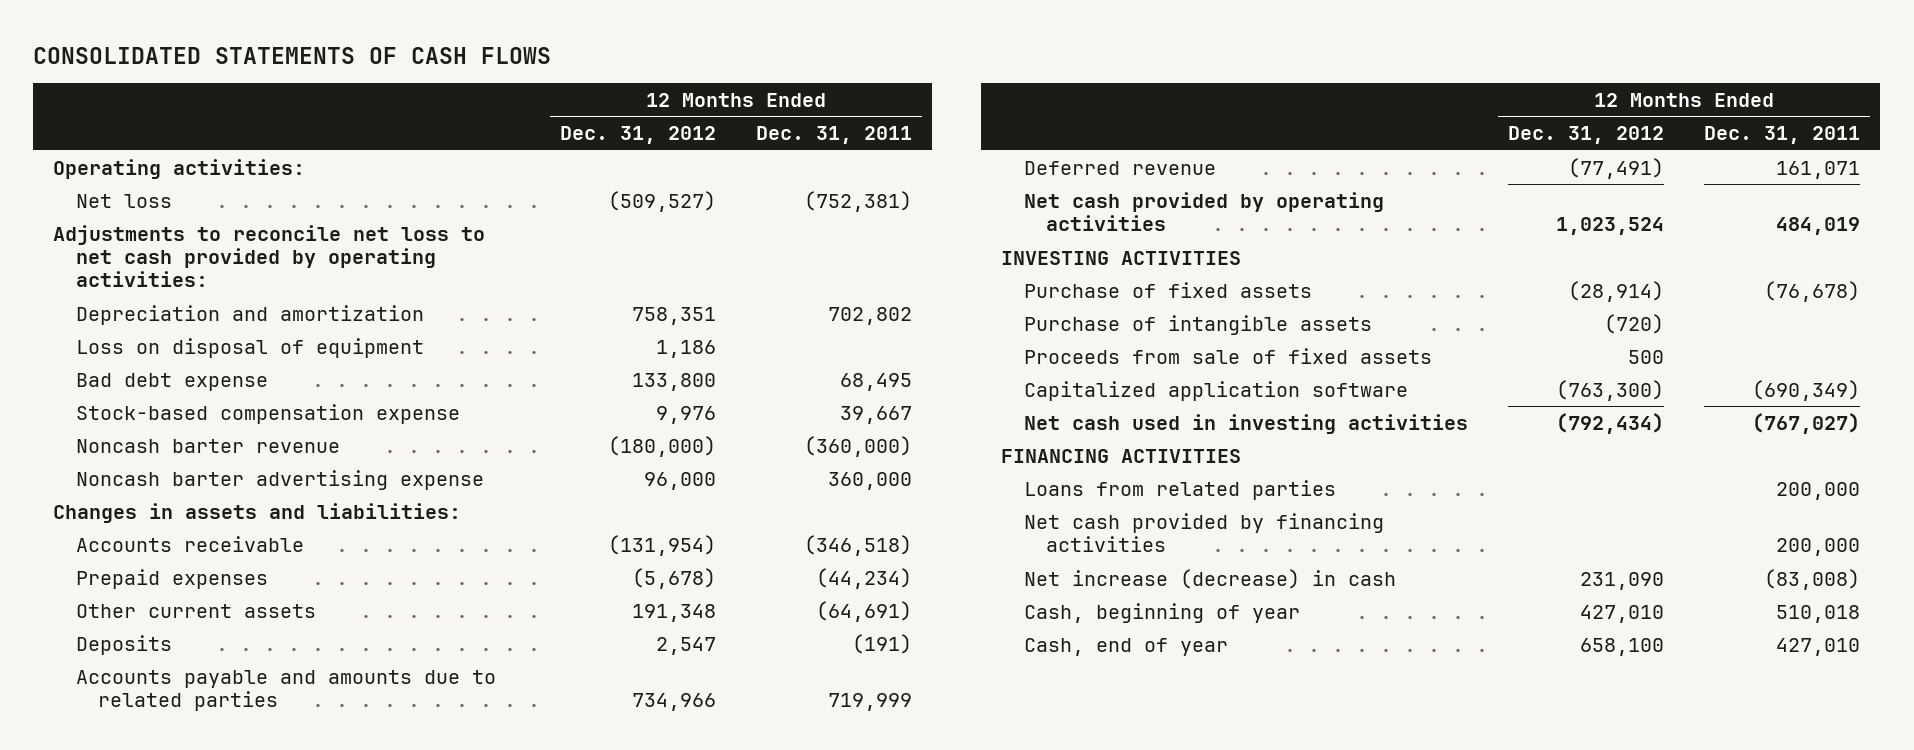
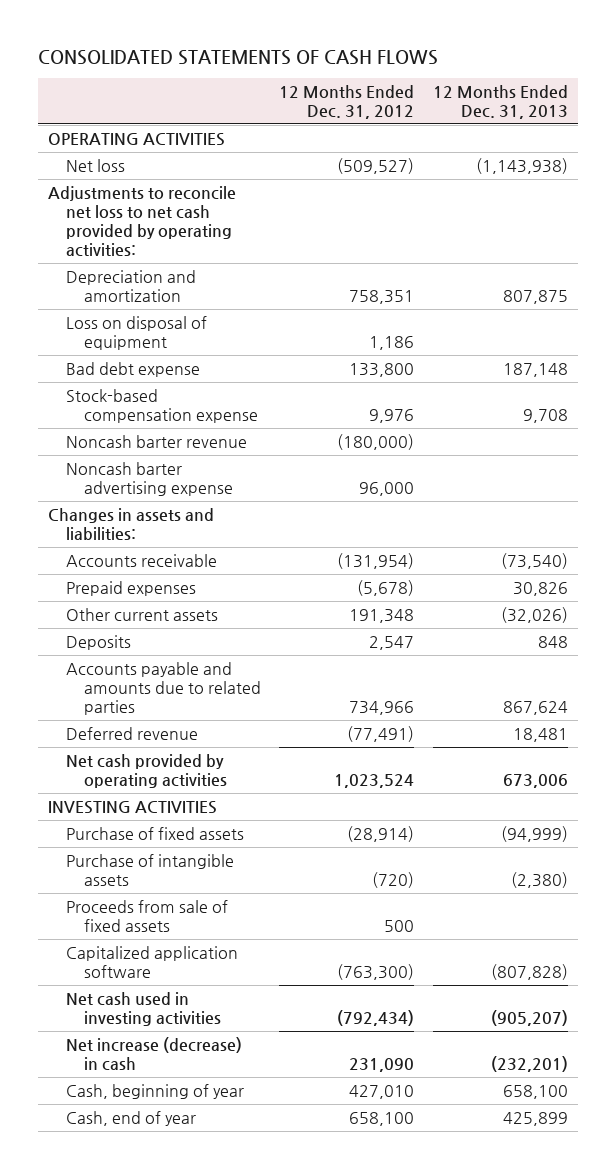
[756,126,913,145] Dec. 31, 2011 -> none
none -> [433,84,569,120] 12 Months Ended Dec. 31, 2013
[53,158,306,179] Operating activities: -> [47,132,225,146] OPERATING ACTIVITIES
[1001,448,1242,463] FINANCING ACTIVITIES -> none
[1023,479,1336,500] Loans from related parties -> none
[1023,512,1384,553] Net cash provided by financing activities -> none

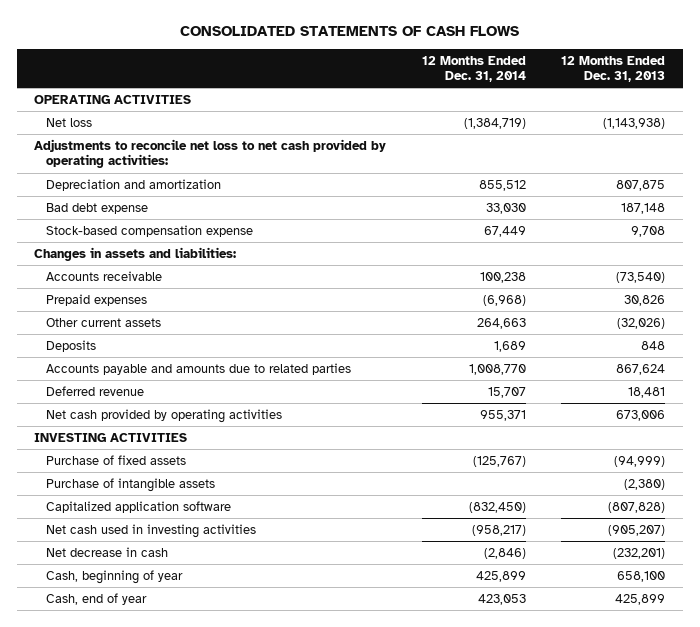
[279,84,415,120] 12 Months Ended Dec. 31, 2012 -> none
none -> [421,55,526,83] 12 Months Ended Dec. 31, 2014
[65,315,207,350] Loss on disposal of equipment -> none
[65,434,247,448] Noncash barter revenue -> none
[65,461,233,496] Noncash barter advertising expense -> none
[65,899,228,932] Proceeds from sale of fixed assets -> none
[65,1036,242,1071] Net increase (decrease) in cash -> [46,546,169,557] Net decrease in cash

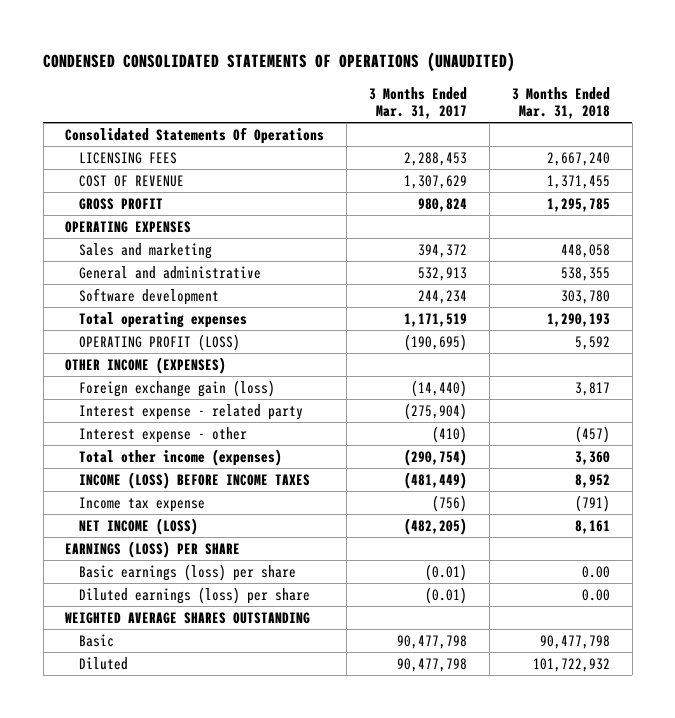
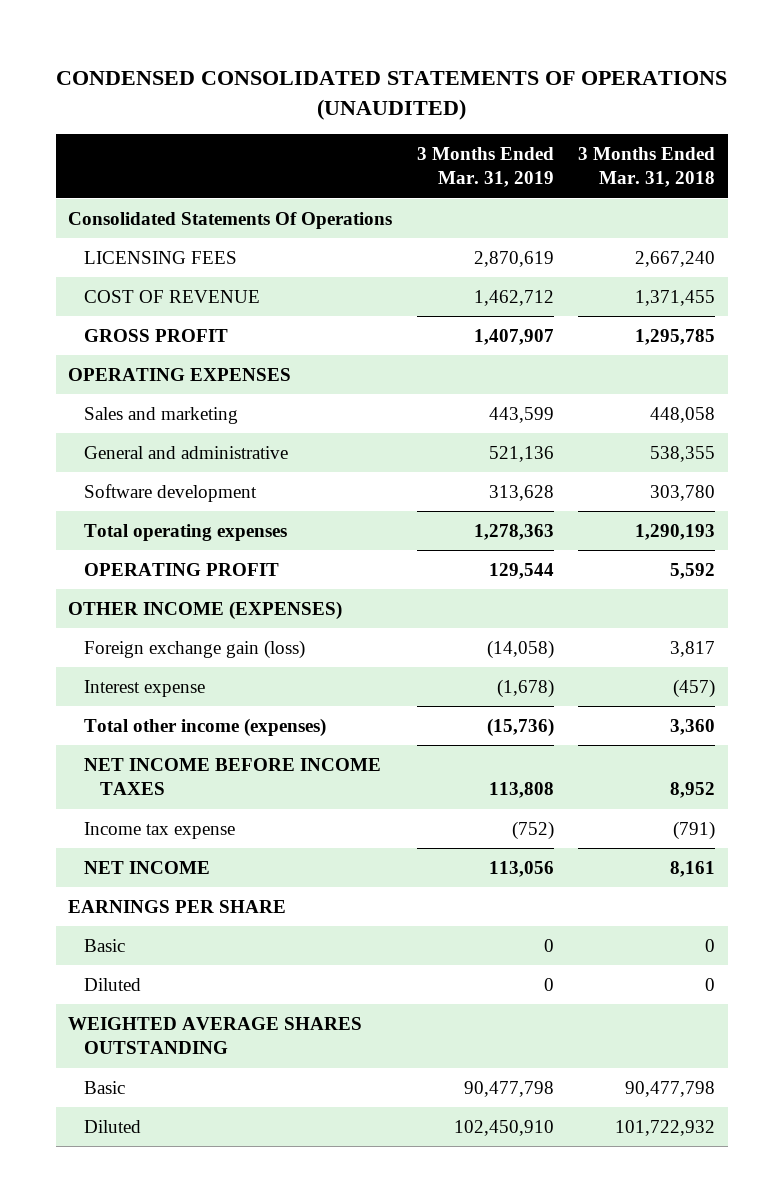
[369,86,468,120] 3 Months Ended Mar. 31, 2017 -> none
none -> [416,146,554,188] 3 Months Ended Mar. 31, 2019
[78,333,240,351] OPERATING PROFIT (LOSS) -> [83,562,279,576] OPERATING PROFIT
[78,403,303,420] Interest expense - related party -> none
[78,426,247,443] Interest expense - other -> [83,679,205,697] Interest expense
[78,471,310,489] INCOME (LOSS) BEFORE INCOME TAXES -> [83,757,381,796] NET INCOME BEFORE INCOME TAXES
[78,517,198,535] NET INCOME (LOSS) -> [83,860,210,874] NET INCOME
[65,540,241,558] EARNINGS (LOSS) PER SHARE -> [67,899,286,913] EARNINGS PER SHARE
[78,563,296,581] Basic earnings (loss) per share -> [83,938,125,952] Basic
[581,565,610,578] 0.00 -> [705,938,716,952] 0
[78,586,310,604] Diluted earnings (loss) per share -> [83,977,141,991] Diluted
[581,588,610,601] 0.00 -> [705,977,716,991] 0

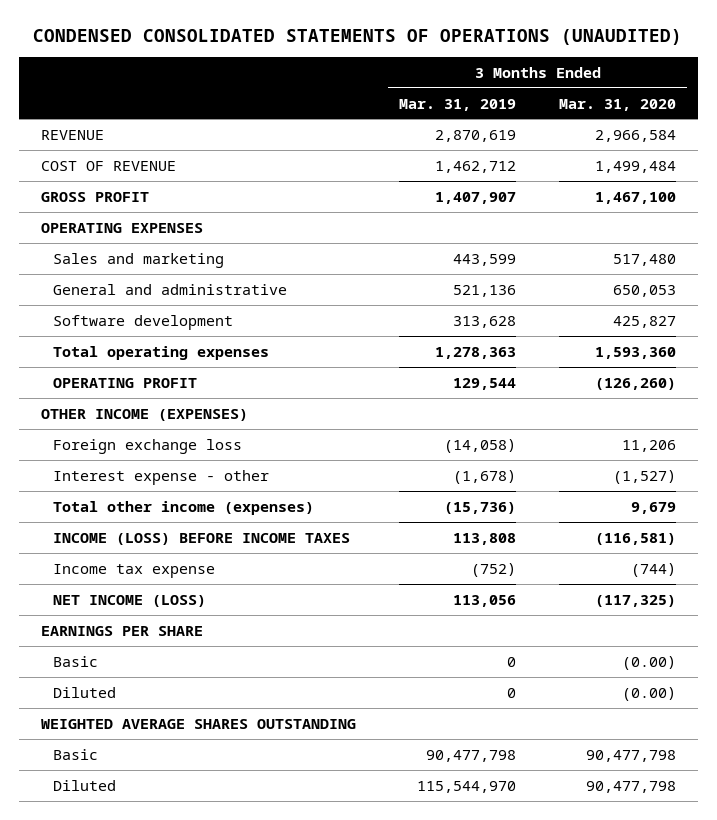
[578,146,716,188] 3 Months Ended Mar. 31, 2018 -> none
none -> [559,98,677,111] Mar. 31, 2020
[67,211,392,229] Consolidated Statements Of Operations -> none
[83,250,237,264] LICENSING FEES -> [40,129,104,140] REVENUE
[83,639,305,659] Foreign exchange gain (loss) -> [53,438,243,454] Foreign exchange loss
[83,679,205,697] Interest expense -> [53,469,270,485] Interest expense - other
[83,757,381,796] NET INCOME BEFORE INCOME TAXES -> [53,532,351,545] INCOME (LOSS) BEFORE INCOME TAXES
[83,860,210,874] NET INCOME -> [53,594,207,607] NET INCOME (LOSS)
[453,1119,554,1136] 102,450,910 -> [416,780,516,793] 115,544,970

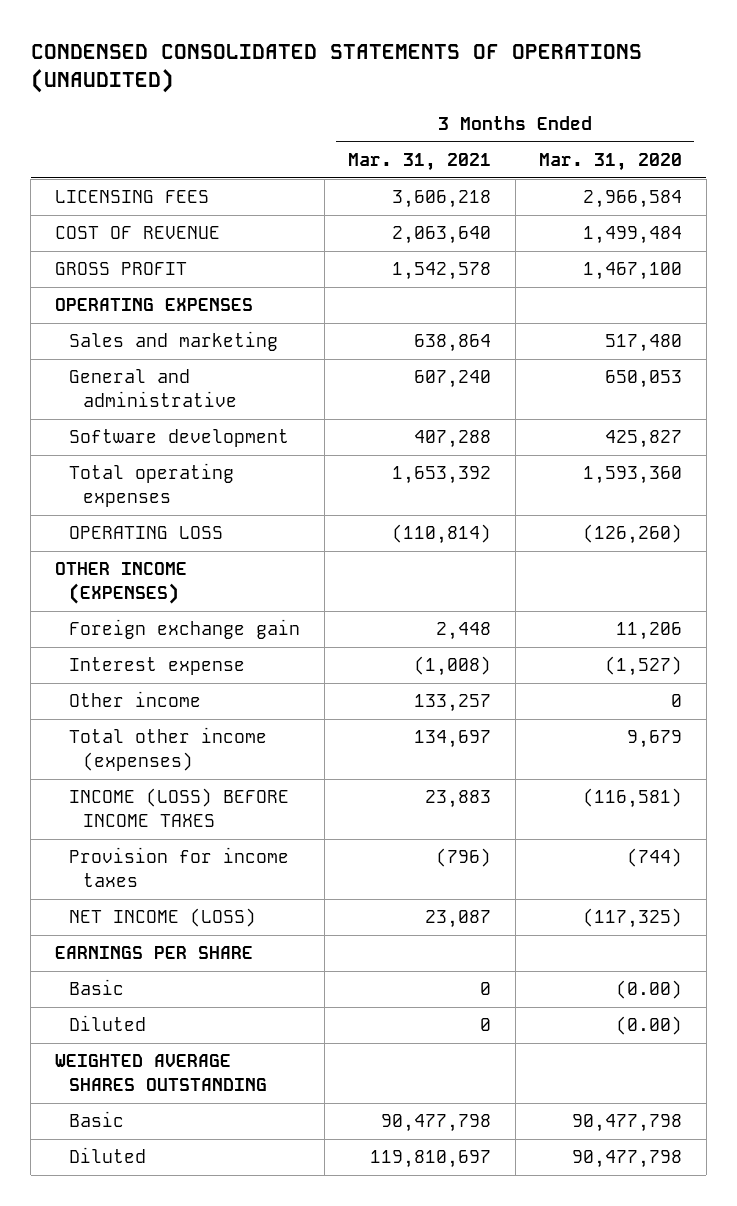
[398,98,516,111] Mar. 31, 2019 -> none
none -> [348,153,492,172] Mar. 31, 2021
[40,129,104,140] REVENUE -> [54,190,209,204] LICENSING FEES
[53,377,198,388] OPERATING PROFIT -> [69,526,224,540] OPERATING LOSS
[53,438,243,454] Foreign exchange loss -> [69,619,301,640] Foreign exchange gain
[53,469,270,485] Interest expense - other -> [69,657,246,676] Interest expense
none -> [69,691,202,708] Other income
[53,563,216,578] Income tax expense -> [69,847,290,887] Provision for income taxes

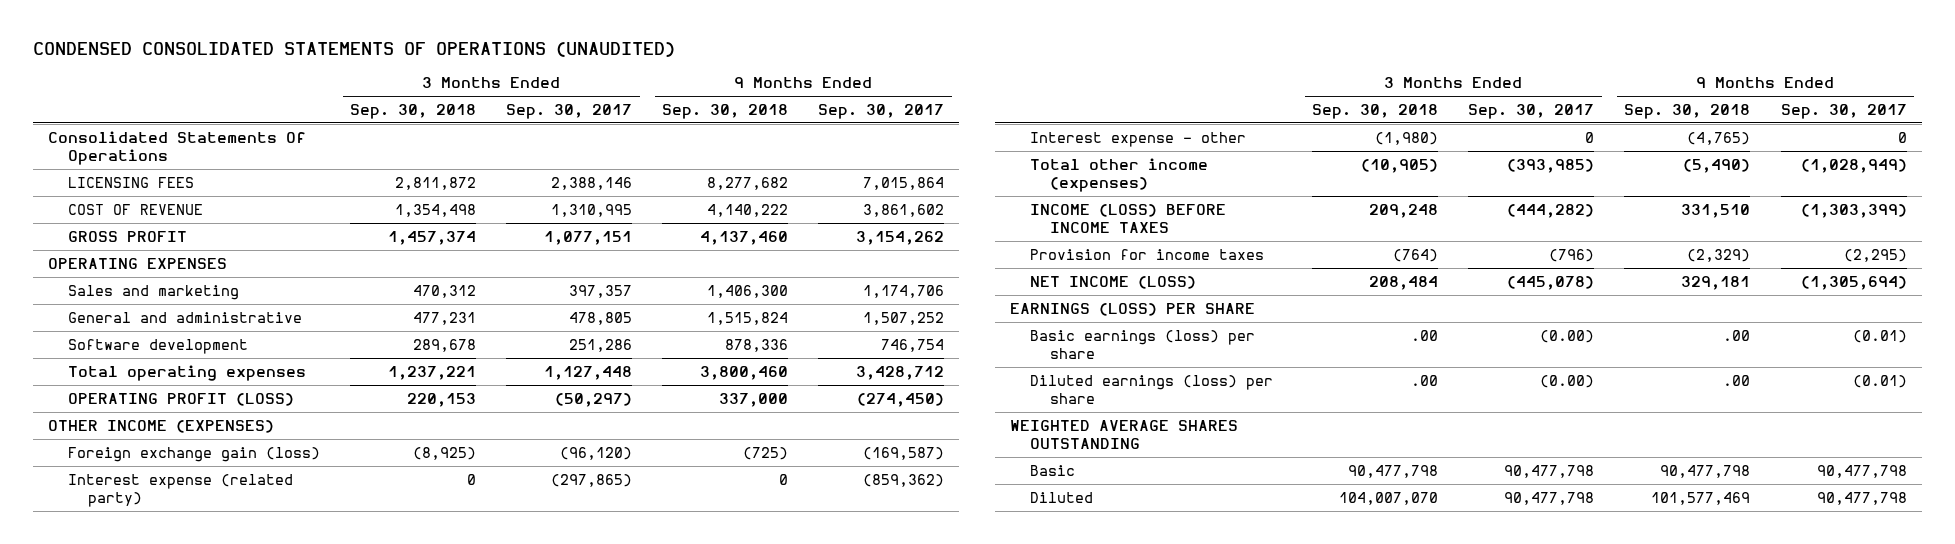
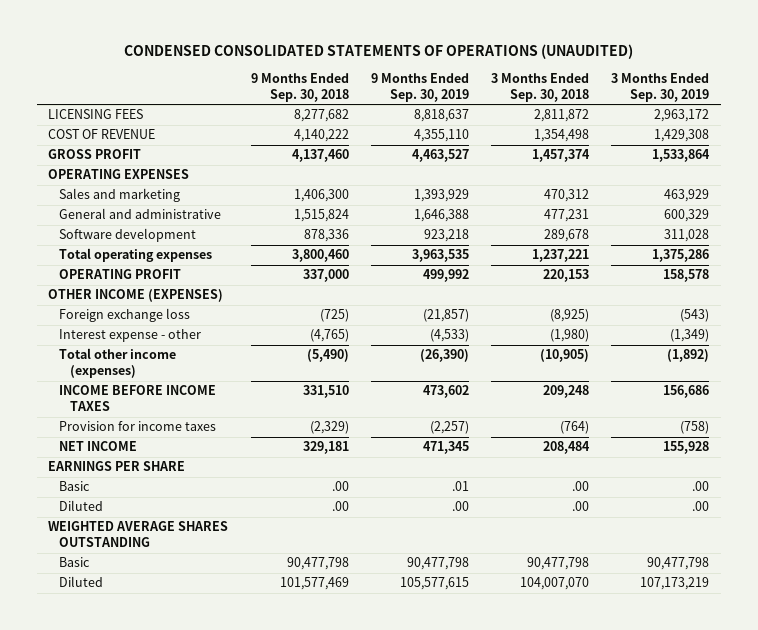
[506,104,633,120] Sep. 30, 2017 -> none
[818,104,945,120] Sep. 30, 2017 -> none
none -> [370,73,469,102] 9 Months Ended Sep. 30, 2019
none -> [611,73,710,102] 3 Months Ended Sep. 30, 2019
[48,130,307,166] Consolidated Statements Of Operations -> none
[67,392,294,406] OPERATING PROFIT (LOSS) -> [59,269,182,280] OPERATING PROFIT
[67,473,293,508] Interest expense (related party) -> none
[67,446,320,462] Foreign exchange gain (loss) -> [59,308,191,323] Foreign exchange loss
[1030,203,1227,234] INCOME (LOSS) BEFORE INCOME TAXES -> [59,385,217,412] INCOME BEFORE INCOME TAXES
[1030,275,1197,289] NET INCOME (LOSS) -> [59,441,138,452] NET INCOME
[1010,302,1256,316] EARNINGS (LOSS) PER SHARE -> [48,461,186,472] EARNINGS PER SHARE
[1030,329,1256,360] Basic earnings (loss) per share -> [59,481,91,492] Basic
[1030,374,1274,405] Diluted earnings (loss) per share -> [59,500,104,512] Diluted

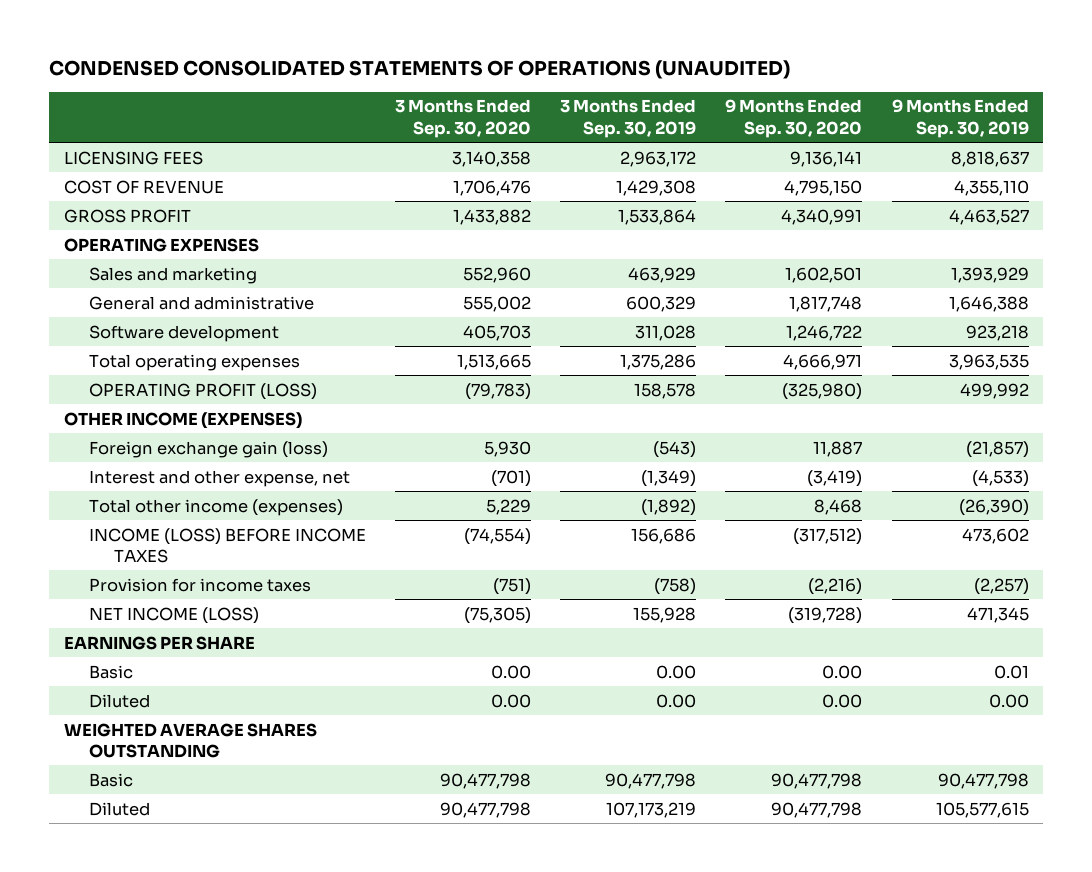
[250,73,349,102] 9 Months Ended Sep. 30, 2018 -> none
[491,73,590,102] 3 Months Ended Sep. 30, 2018 -> none
none -> [394,99,531,138] 3 Months Ended Sep. 30, 2020
none -> [725,99,863,138] 9 Months Ended Sep. 30, 2020
[59,269,182,280] OPERATING PROFIT -> [88,382,317,400] OPERATING PROFIT (LOSS)
[59,308,191,323] Foreign exchange loss -> [88,440,328,458] Foreign exchange gain (loss)
[59,329,202,343] Interest expense - other -> [88,469,350,487] Interest and other expense, net
[59,385,217,412] INCOME BEFORE INCOME TAXES -> [88,527,366,564] INCOME (LOSS) BEFORE INCOME TAXES
[59,441,138,452] NET INCOME -> [88,606,259,624] NET INCOME (LOSS)
[451,481,469,492] .01 -> [993,664,1029,679] 0.01
[692,481,710,492] .00 -> [656,664,697,679] 0.00
[451,501,469,512] .00 -> [988,693,1029,708] 0.00
[692,501,710,512] .00 -> [656,693,697,708] 0.00

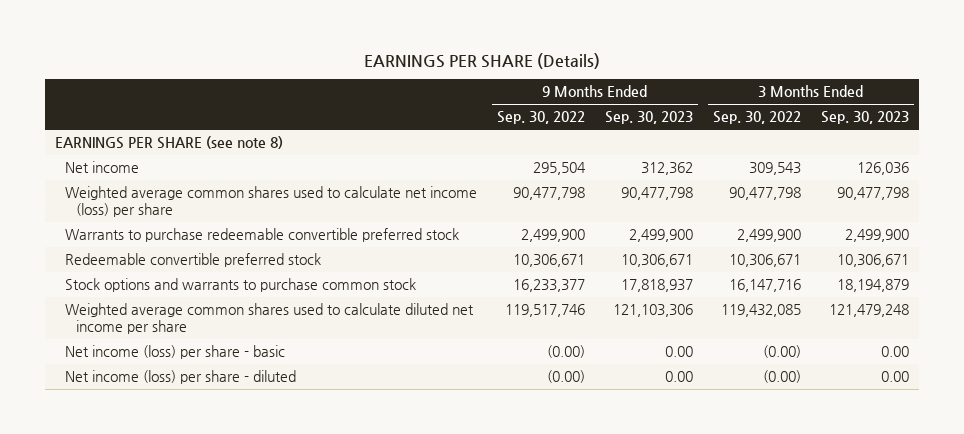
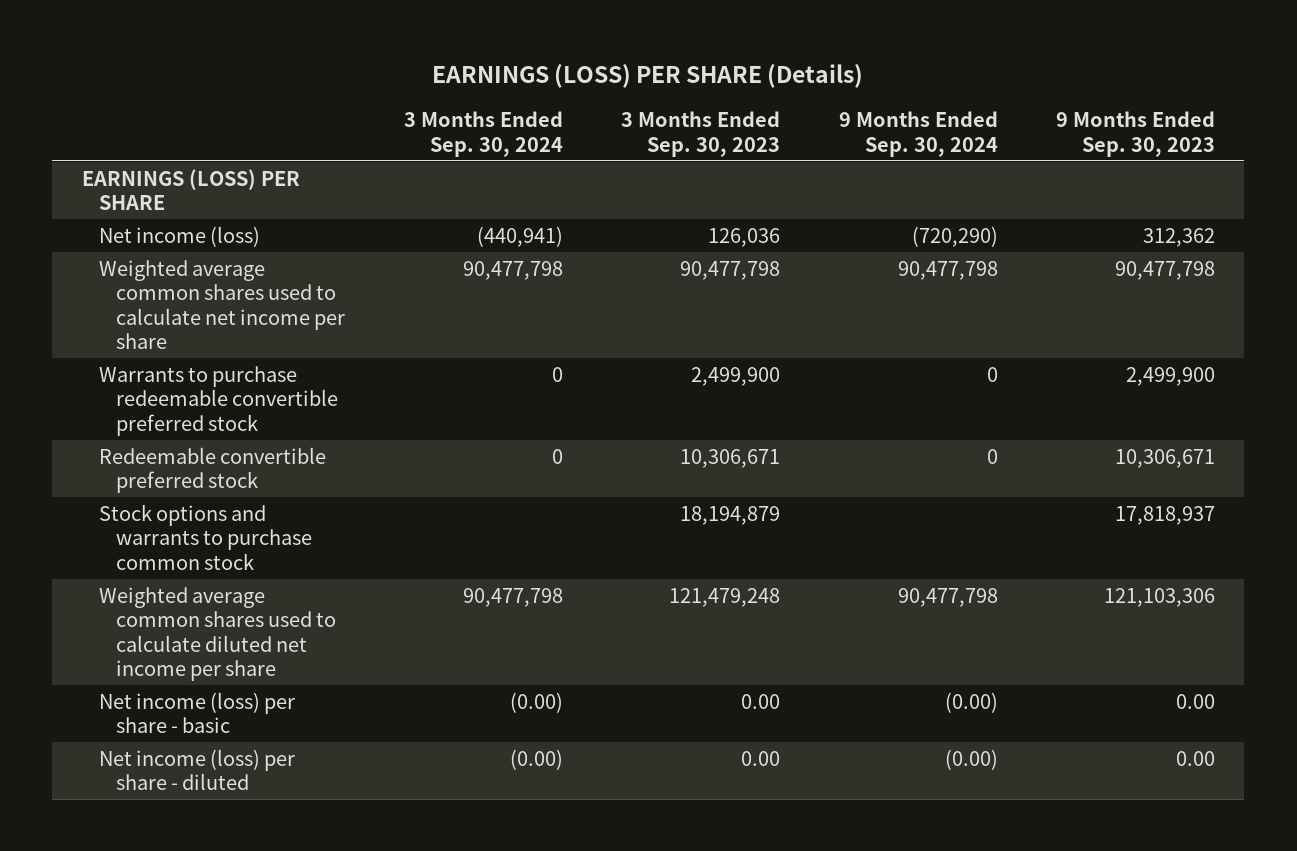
[364,52,601,69] EARNINGS PER SHARE (Details) -> [432,64,864,89] EARNINGS (LOSS) PER SHARE (Details)
[497,111,586,125] Sep. 30, 2022 -> none
[713,111,802,125] Sep. 30, 2022 -> none
none -> [403,111,563,157] 3 Months Ended Sep. 30, 2024
none -> [838,111,998,157] 9 Months Ended Sep. 30, 2024
[54,136,283,150] EARNINGS PER SHARE (see note 8) -> [81,168,300,211] EARNINGS (LOSS) PER SHARE
[65,161,140,174] Net income -> [98,225,260,247] Net income (loss)
[65,186,478,218] Weighted average common shares used to calculate net income (loss) per share -> [98,259,346,350] Weighted average common shares used to calculate net income per share

